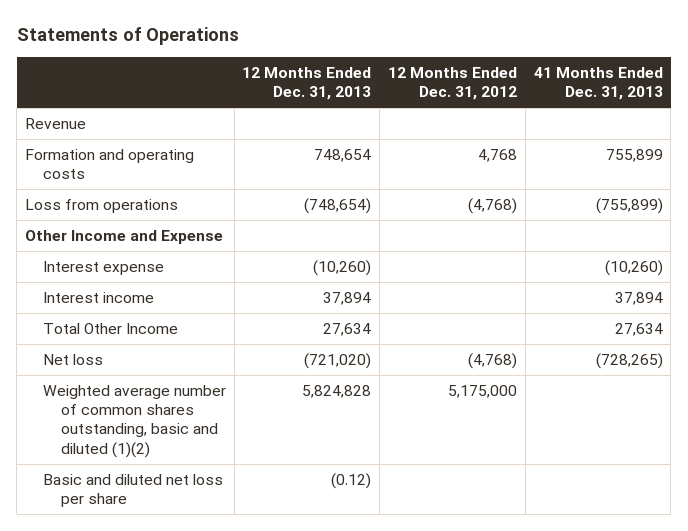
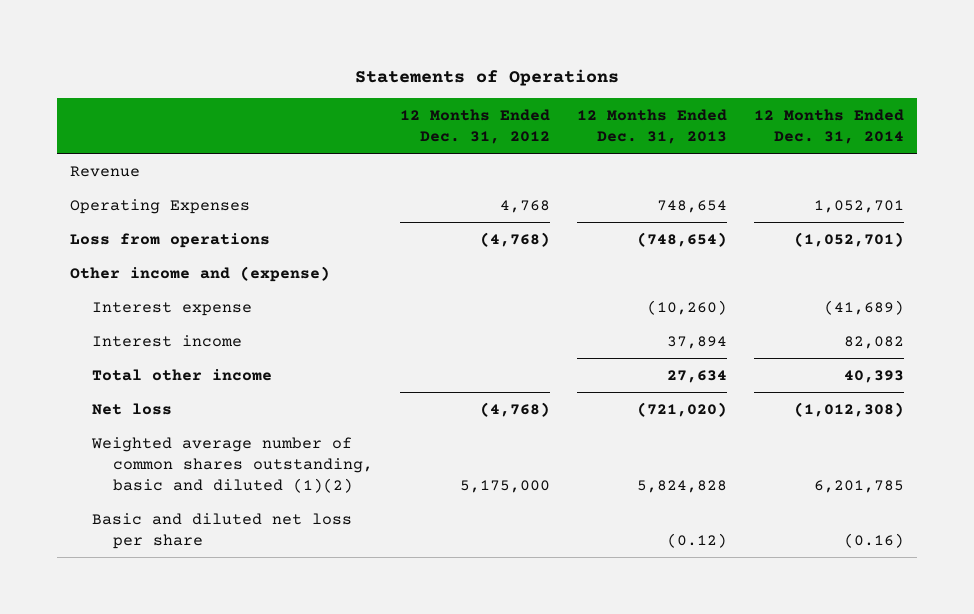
[533,67,663,101] 41 Months Ended Dec. 31, 2013 -> none
none -> [753,109,904,145] 12 Months Ended Dec. 31, 2014
[25,149,195,180] Formation and operating costs -> [70,198,251,214] Operating Expenses
[25,230,224,245] Other Income and Expense -> [70,265,331,282] Other income and (expense)
[42,323,178,335] Total Other Income -> [91,368,272,381] Total other income

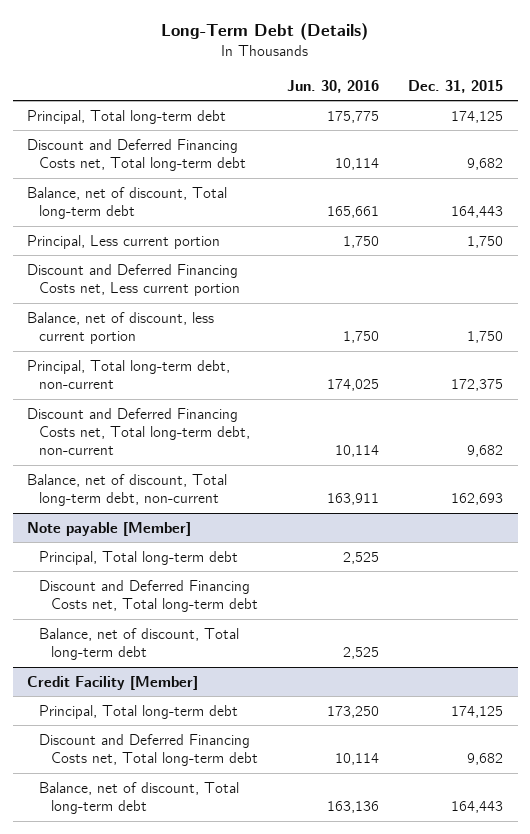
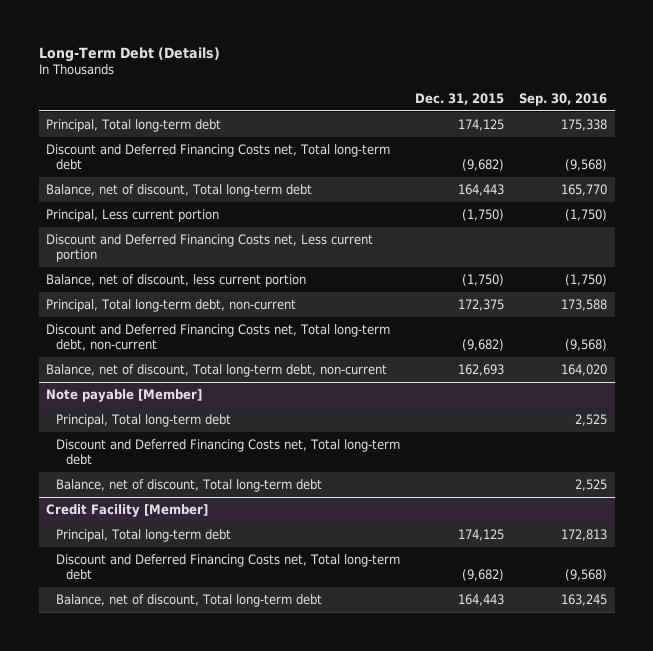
[287,79,380,93] Jun. 30, 2016 -> none
none -> [519,93,608,107] Sep. 30, 2016
[467,157,504,170] 9,682 -> [461,159,504,172] (9,682)
[467,235,504,248] 1,750 -> [461,208,504,221] (1,750)
[467,330,504,343] 1,750 -> [461,273,504,286] (1,750)
[467,445,504,458] 9,682 -> [461,339,504,352] (9,682)
[467,752,504,765] 9,682 -> [461,569,504,582] (9,682)

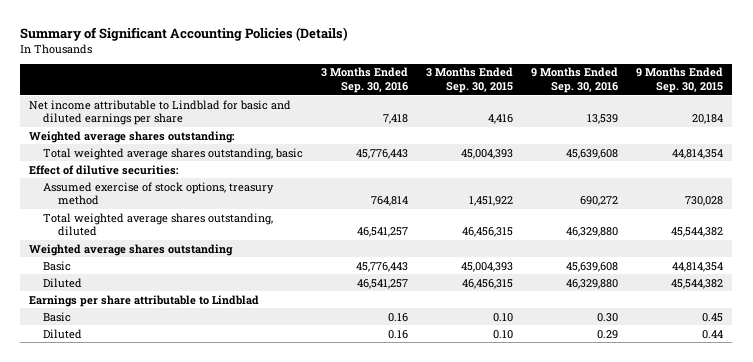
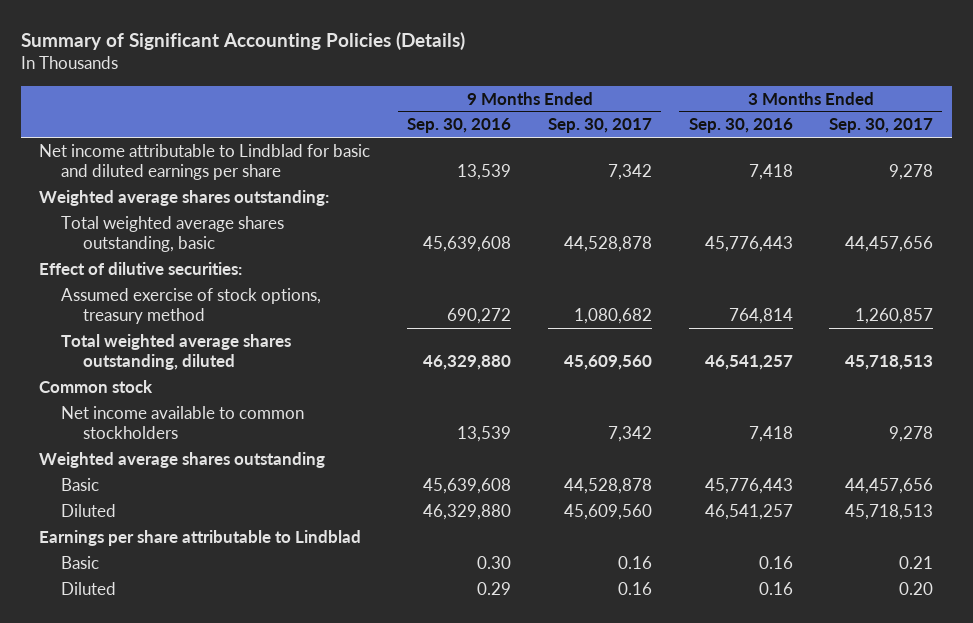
[426,67,514,93] 3 Months Ended Sep. 30, 2015 -> none
[636,67,724,93] 9 Months Ended Sep. 30, 2015 -> none
none -> [547,118,652,134] Sep. 30, 2017
none -> [829,118,934,134] Sep. 30, 2017
none -> [39,379,154,393] Common stock
none -> [61,405,305,439] Net income available to common stockholders

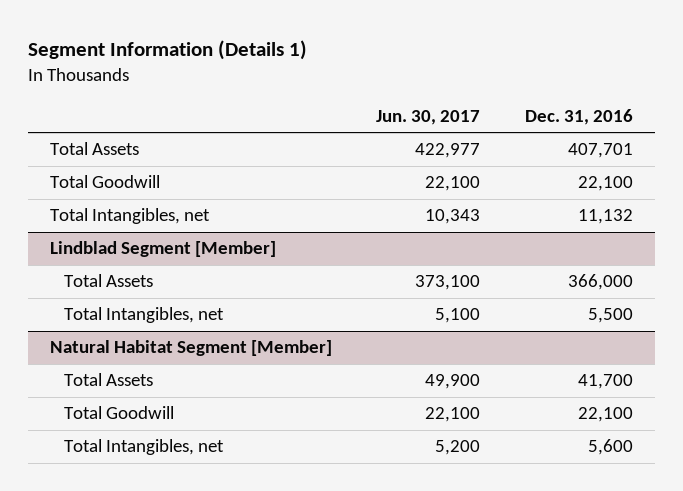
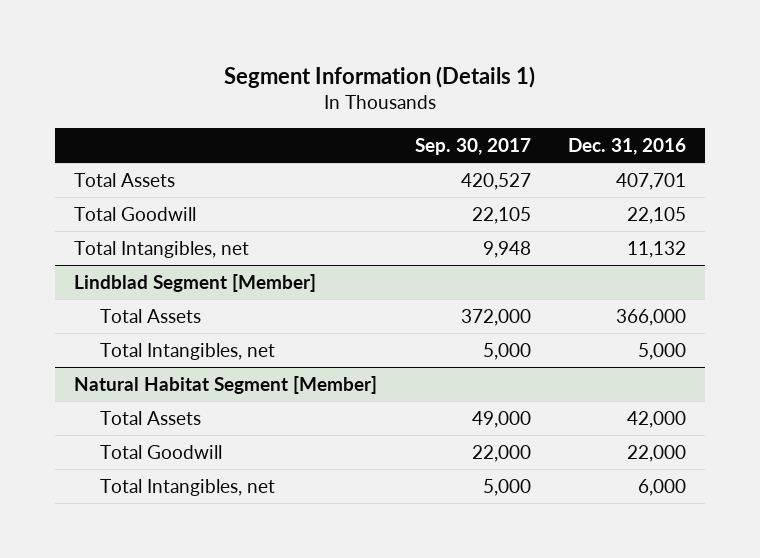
[376,109,481,125] Jun. 30, 2017 -> none
none -> [414,137,531,155] Sep. 30, 2017
[577,176,633,192] 22,100 -> [627,206,687,224] 22,105
[587,308,633,324] 5,500 -> [638,342,687,360] 5,000
[577,374,633,390] 41,700 -> [627,410,687,428] 42,000
[577,407,633,423] 22,100 -> [627,444,687,462] 22,000
[587,439,633,456] 5,600 -> [638,478,687,496] 6,000

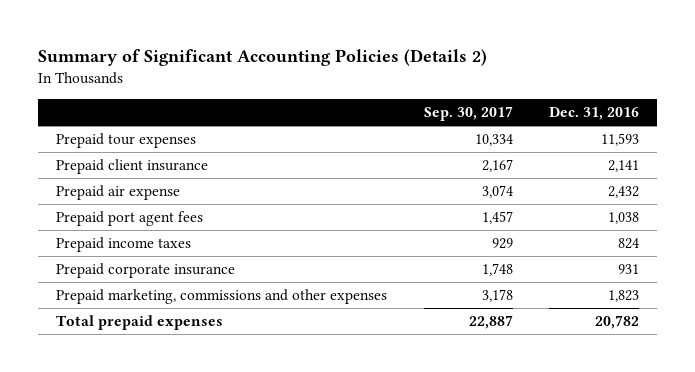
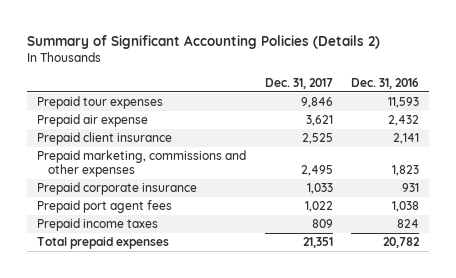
[423,106,513,122] Sep. 30, 2017 -> none
none -> [264,78,333,90] Dec. 31, 2017
[56,159,209,175] Prepaid client insurance -> [36,132,172,146] Prepaid client insurance
[56,289,388,305] Prepaid marketing, commissions and other expenses -> [36,150,246,178] Prepaid marketing, commissions and other expenses
[56,263,236,279] Prepaid corporate insurance -> [36,182,197,196] Prepaid corporate insurance

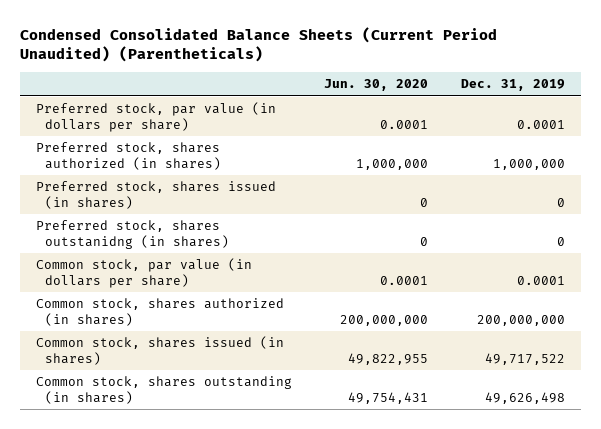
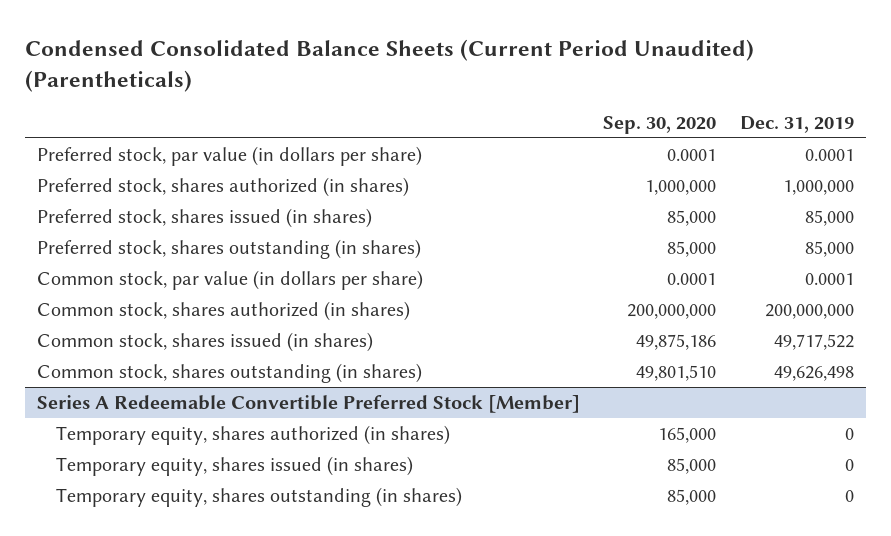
[324,79,429,92] Jun. 30, 2020 -> none
none -> [603,116,717,135] Sep. 30, 2020
[556,197,565,207] 0 -> [805,209,855,226] 85,000
[36,220,230,249] Preferred stock, shares outstanidng (in shares) -> [36,238,421,259] Preferred stock, shares outstanding (in shares)
[556,236,565,246] 0 -> [805,240,855,257] 85,000
none -> [36,394,580,413] Series A Redeemable Convertible Preferred Stock [Member]
none -> [55,424,450,445] Temporary equity, shares authorized (in shares)
none -> [55,455,413,476] Temporary equity, shares issued (in shares)
none -> [55,486,462,507] Temporary equity, shares outstanding (in shares)

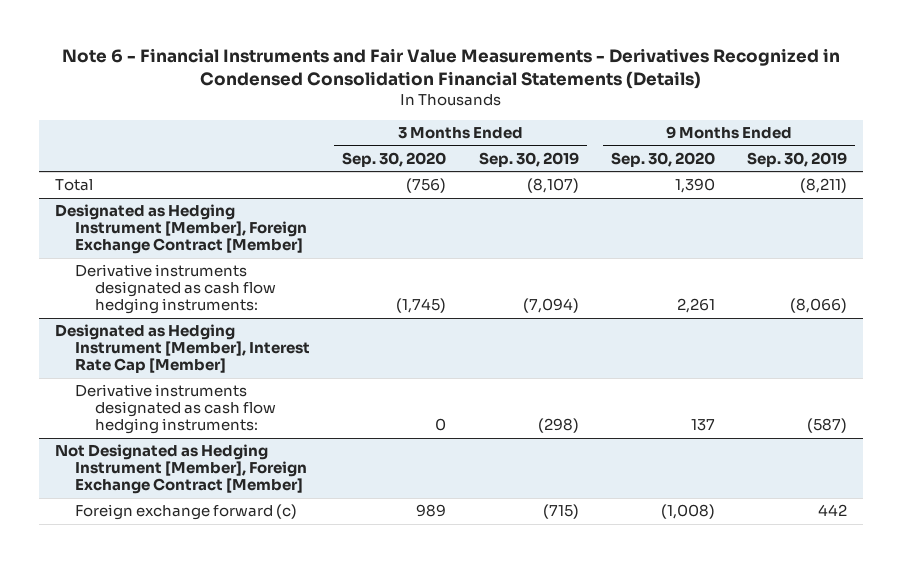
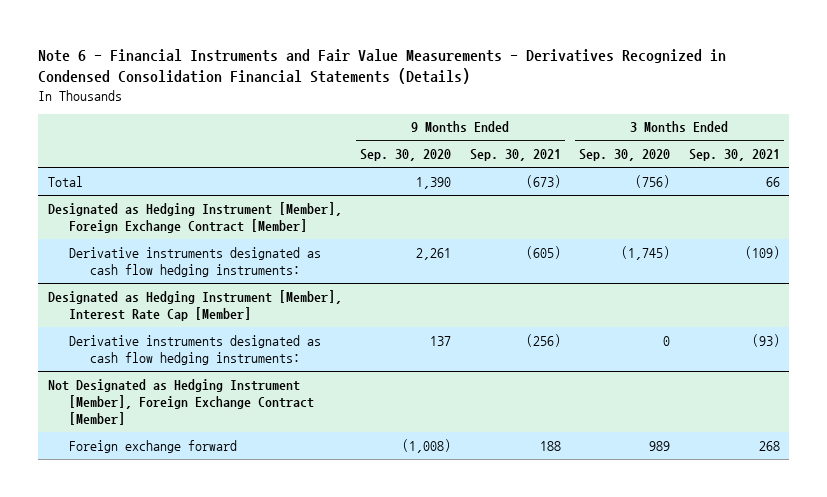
[478,151,579,167] Sep. 30, 2019 -> none
[746,151,847,167] Sep. 30, 2019 -> none
none -> [469,149,561,162] Sep. 30, 2021
none -> [688,149,780,162] Sep. 30, 2021
[75,504,298,521] Foreign exchange forward (c) -> [69,439,238,453] Foreign exchange forward

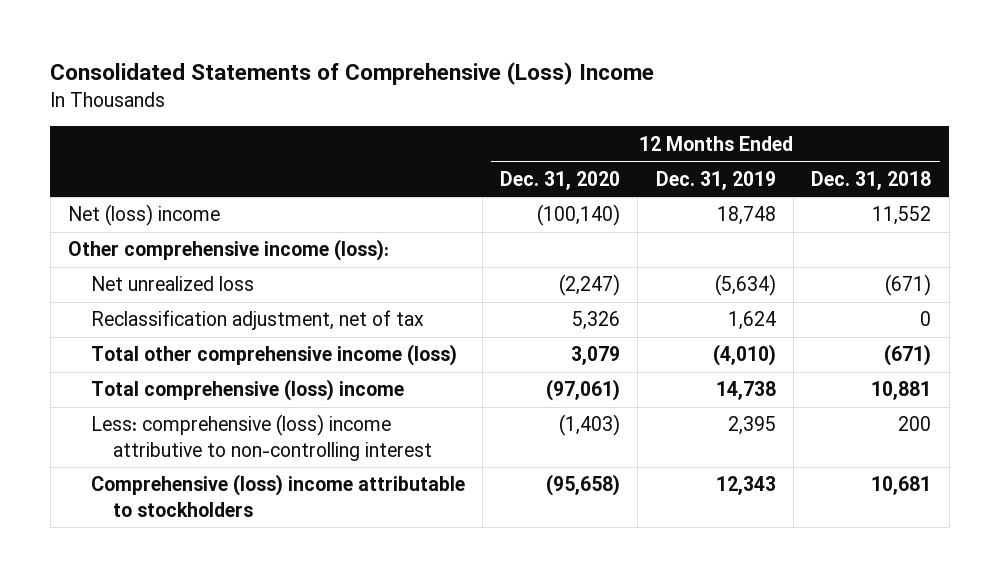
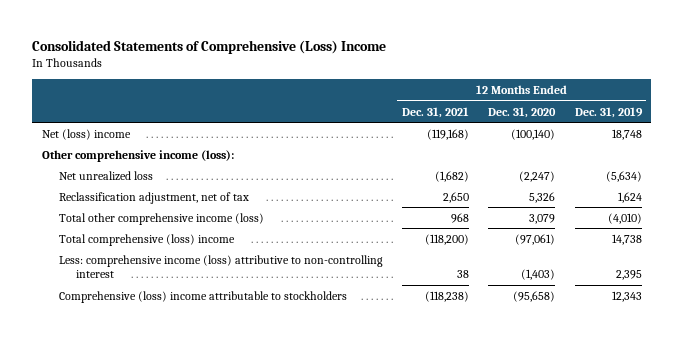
[811,170,932,190] Dec. 31, 2018 -> none
none -> [402,106,470,118] Dec. 31, 2021
[90,414,433,461] Less: comprehensive (loss) income attributive to non-controlling interest -> [58,254,383,279] Less: comprehensive income (loss) attributive to non-controlling interest

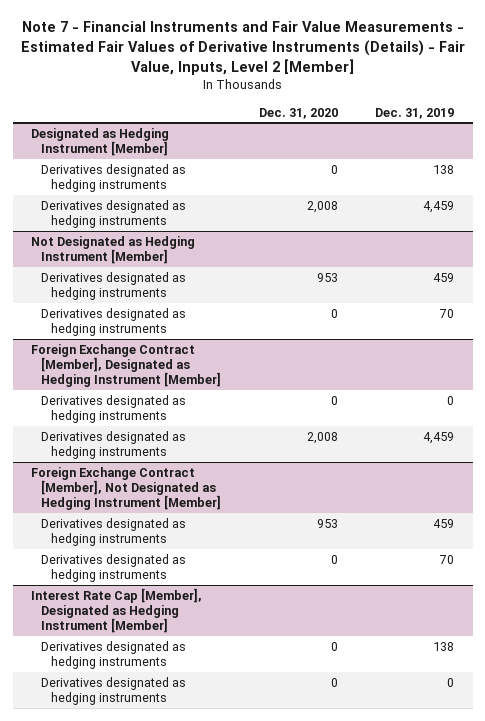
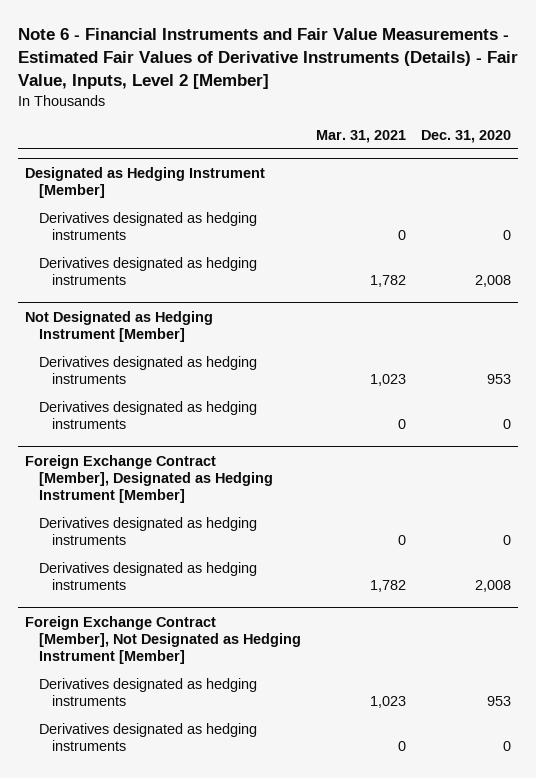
[20,21,465,75] Note 7 - Financial Instruments and Fair Value Measurements - Estimated Fair Values of Derivative Instruments (Details) - Fair Value, Inputs, Level 2 [Member] -> [17,28,518,89] Note 6 - Financial Instruments and Fair Value Measurements - Estimated Fair Values of Derivative Instruments (Details) - Fair Value, Inputs, Level 2 [Member]
[375,107,455,119] Dec. 31, 2019 -> none
none -> [315,129,406,143] Mar. 31, 2021
[31,587,203,634] Interest Rate Cap [Member], Designated as Hedging Instrument [Member] -> none
[41,640,187,669] Derivatives designated as hedging instruments -> none
[41,676,187,705] Derivatives designated as hedging instruments -> none

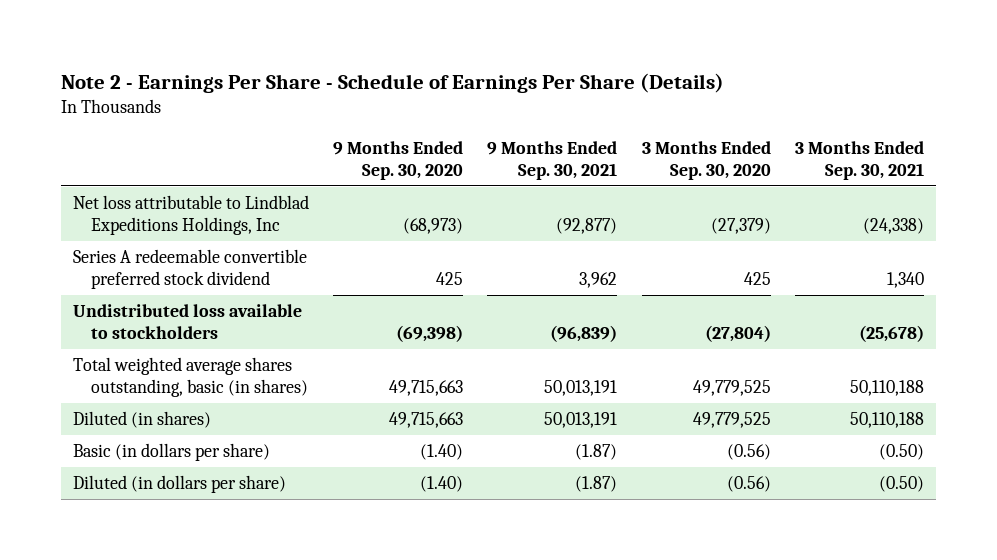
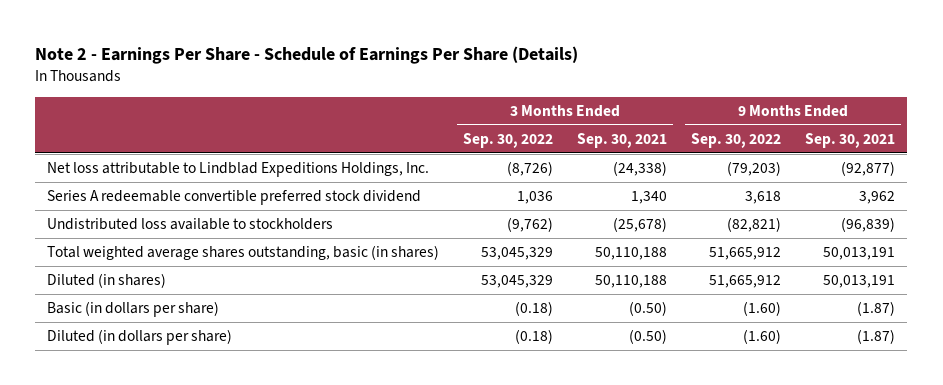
[333,140,464,180] 9 Months Ended Sep. 30, 2020 -> none
[641,140,771,180] 3 Months Ended Sep. 30, 2020 -> none
none -> [463,133,554,149] Sep. 30, 2022
none -> [691,133,782,149] Sep. 30, 2022
[72,195,309,236] Net loss attributable to Lindblad Expeditions Holdings, Inc -> [47,162,430,178] Net loss attributable to Lindblad Expeditions Holdings, Inc.

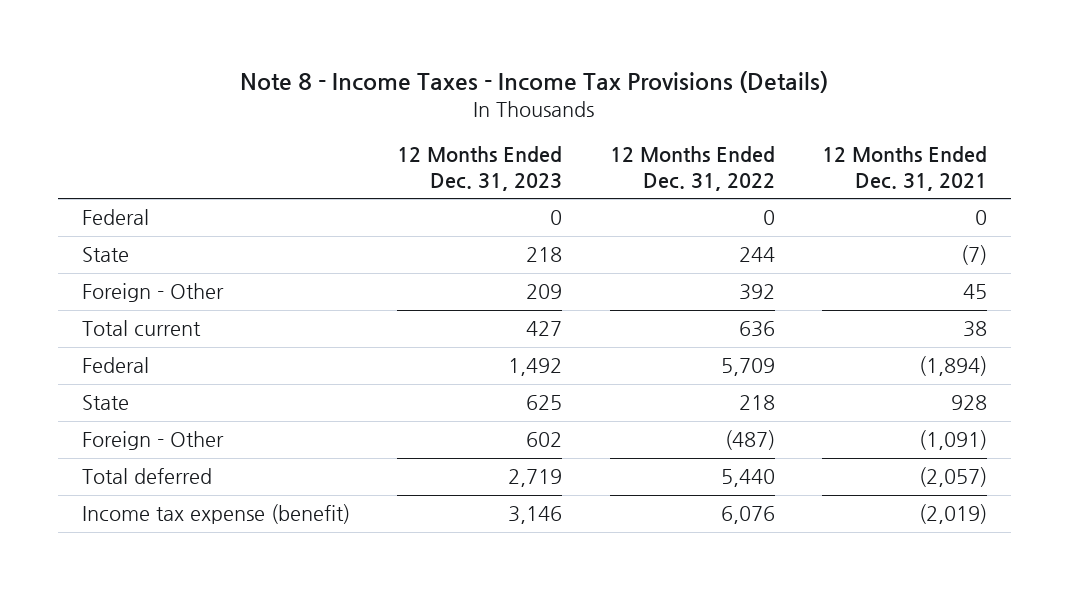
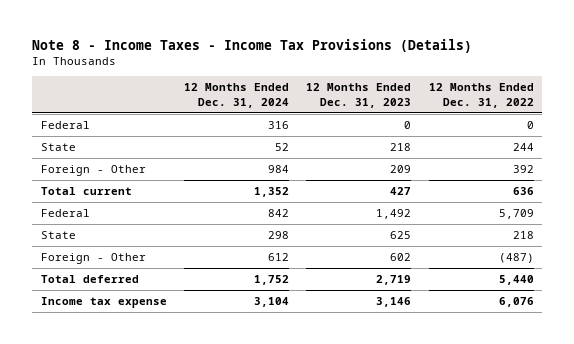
[821,146,987,191] 12 Months Ended Dec. 31, 2021 -> none
none -> [184,83,290,108] 12 Months Ended Dec. 31, 2024
[81,504,350,525] Income tax expense (benefit) -> [40,297,167,309] Income tax expense

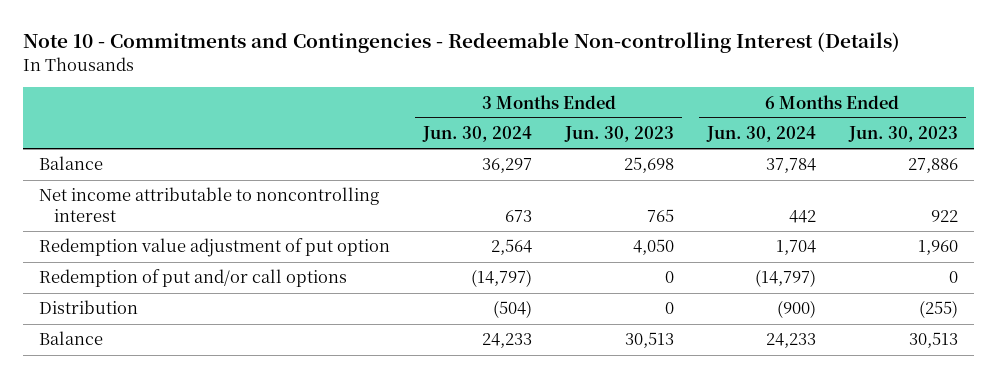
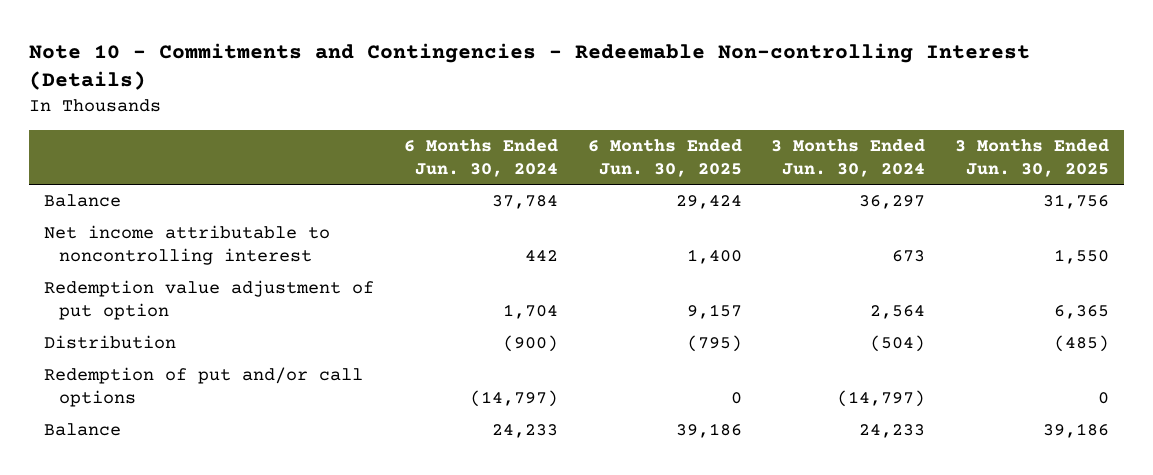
[564,126,675,143] Jun. 30, 2023 -> none
[847,126,958,143] Jun. 30, 2023 -> none
none -> [587,139,742,177] 6 Months Ended Jun. 30, 2025
none -> [955,139,1110,177] 3 Months Ended Jun. 30, 2025
[39,269,348,288] Redemption of put and/or call options -> [43,367,363,408] Redemption of put and/or call options

